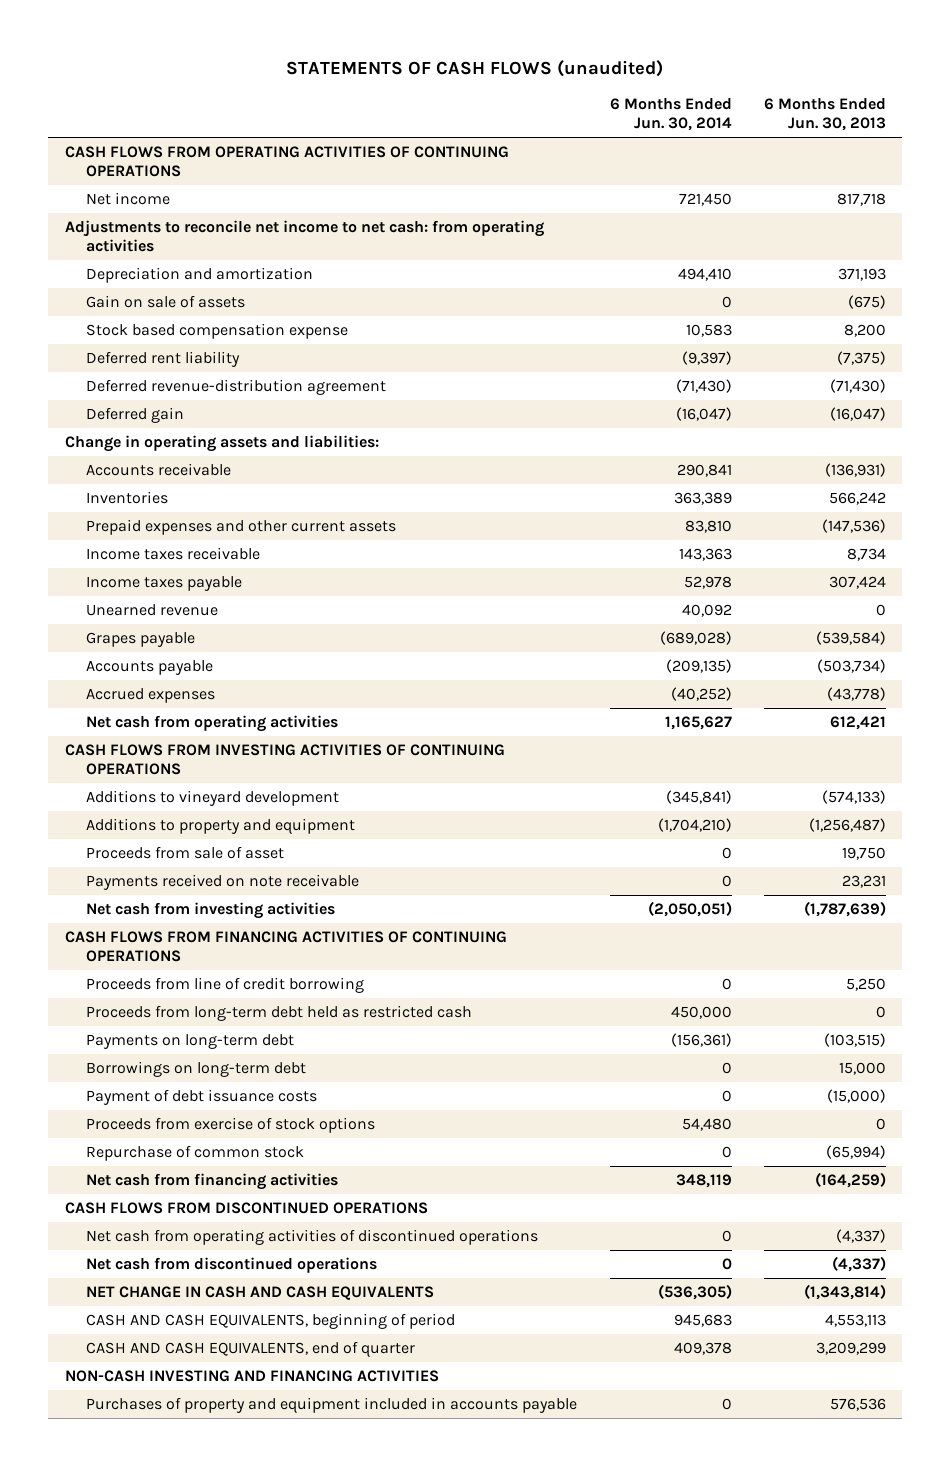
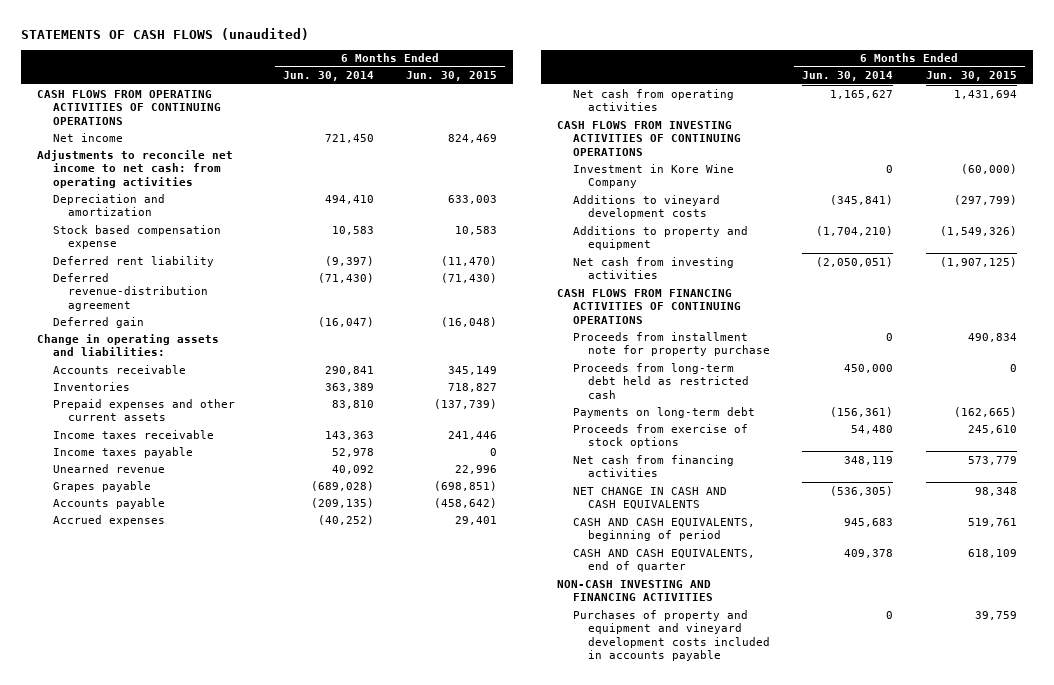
[764,97,887,132] 6 Months Ended Jun. 30, 2013 -> none
none -> [405,71,497,82] Jun. 30, 2015
[86,295,246,309] Gain on sale of assets -> none
none -> [572,163,734,189] Investment in Kore Wine Company
[86,790,340,807] Additions to vineyard development -> [572,194,720,220] Additions to vineyard development costs
[86,846,285,860] Proceeds from sale of asset -> none
[86,874,360,891] Payments received on note receivable -> none
[86,977,365,994] Proceeds from line of credit borrowing -> none
none -> [572,331,771,357] Proceeds from installment note for property purchase
[86,1061,307,1078] Borrowings on long-term debt -> none
[86,1089,318,1106] Payment of debt issuance costs -> none
[86,1145,305,1162] Repurchase of common stock -> none
[64,1202,428,1215] CASH FLOWS FROM DISCONTINUED OPERATIONS -> none
[86,1229,539,1246] Net cash from operating activities of discontinued operations -> none
[86,1257,378,1274] Net cash from discontinued operations -> none
[86,1397,578,1414] Purchases of property and equipment included in accounts payable -> [572,609,771,662] Purchases of property and equipment and vineyard development costs included in accounts payable

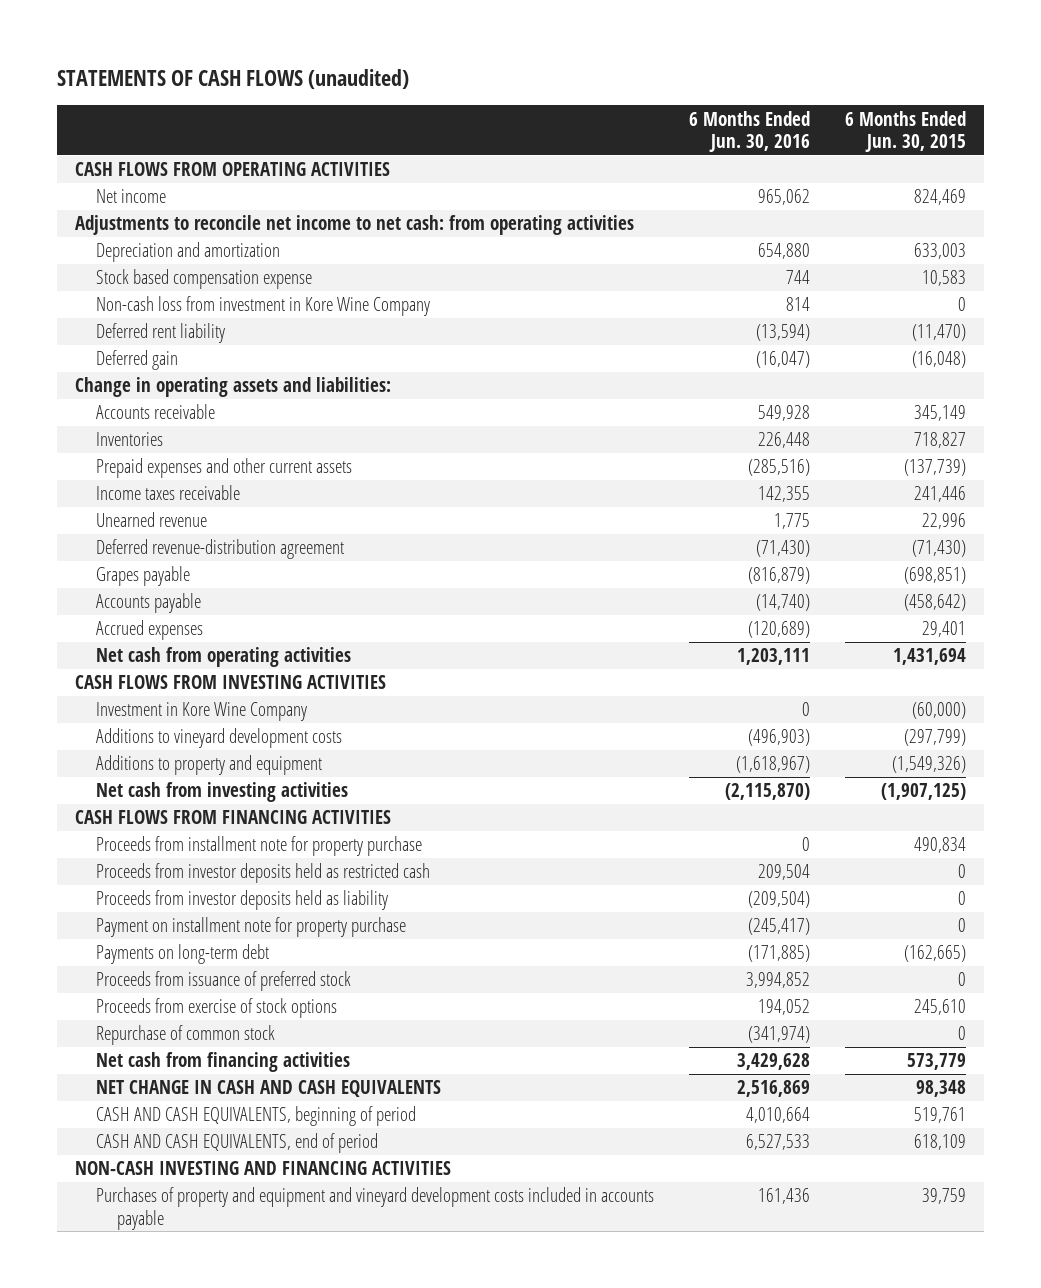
[282,71,374,82] Jun. 30, 2014 -> none
none -> [689,110,811,153] 6 Months Ended Jun. 30, 2016
[37,89,221,125] CASH FLOWS FROM OPERATING ACTIVITIES OF CONTINUING OPERATIONS -> [74,162,390,177] CASH FLOWS FROM OPERATING ACTIVITIES
none -> [95,296,430,317] Non-cash loss from investment in Kore Wine Company
[52,446,193,458] Income taxes payable -> none
[52,272,209,311] Deferred revenue-distribution agreement -> [95,539,344,560] Deferred revenue-distribution agreement
[557,120,741,156] CASH FLOWS FROM INVESTING ACTIVITIES OF CONTINUING OPERATIONS -> [74,675,386,690] CASH FLOWS FROM INVESTING ACTIVITIES
[557,288,741,324] CASH FLOWS FROM FINANCING ACTIVITIES OF CONTINUING OPERATIONS -> [74,810,391,825] CASH FLOWS FROM FINANCING ACTIVITIES
[572,362,750,399] Proceeds from long-term debt held as restricted cash -> [95,863,430,884] Proceeds from investor deposits held as restricted cash
none -> [95,890,388,911] Proceeds from investor deposits held as liability
none -> [95,917,406,938] Payment on installment note for property purchase
none -> [95,971,351,992] Proceeds from issuance of preferred stock
none -> [95,1025,275,1046] Repurchase of common stock
[572,548,755,573] CASH AND CASH EQUIVALENTS, end of quarter -> [95,1133,378,1154] CASH AND CASH EQUIVALENTS, end of period

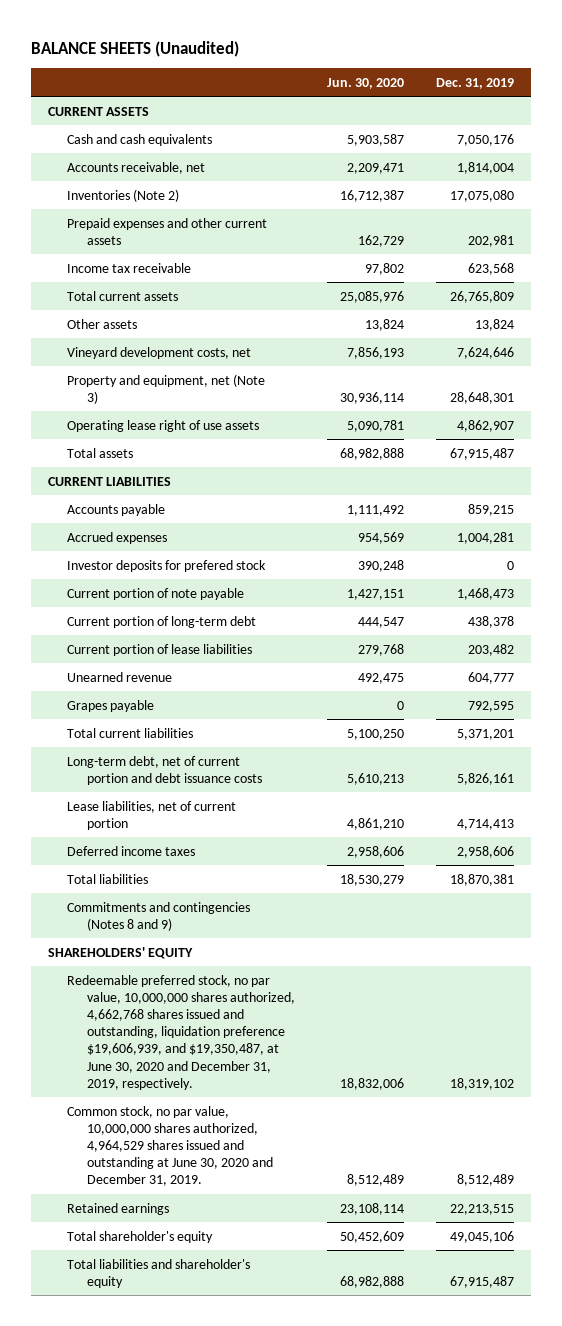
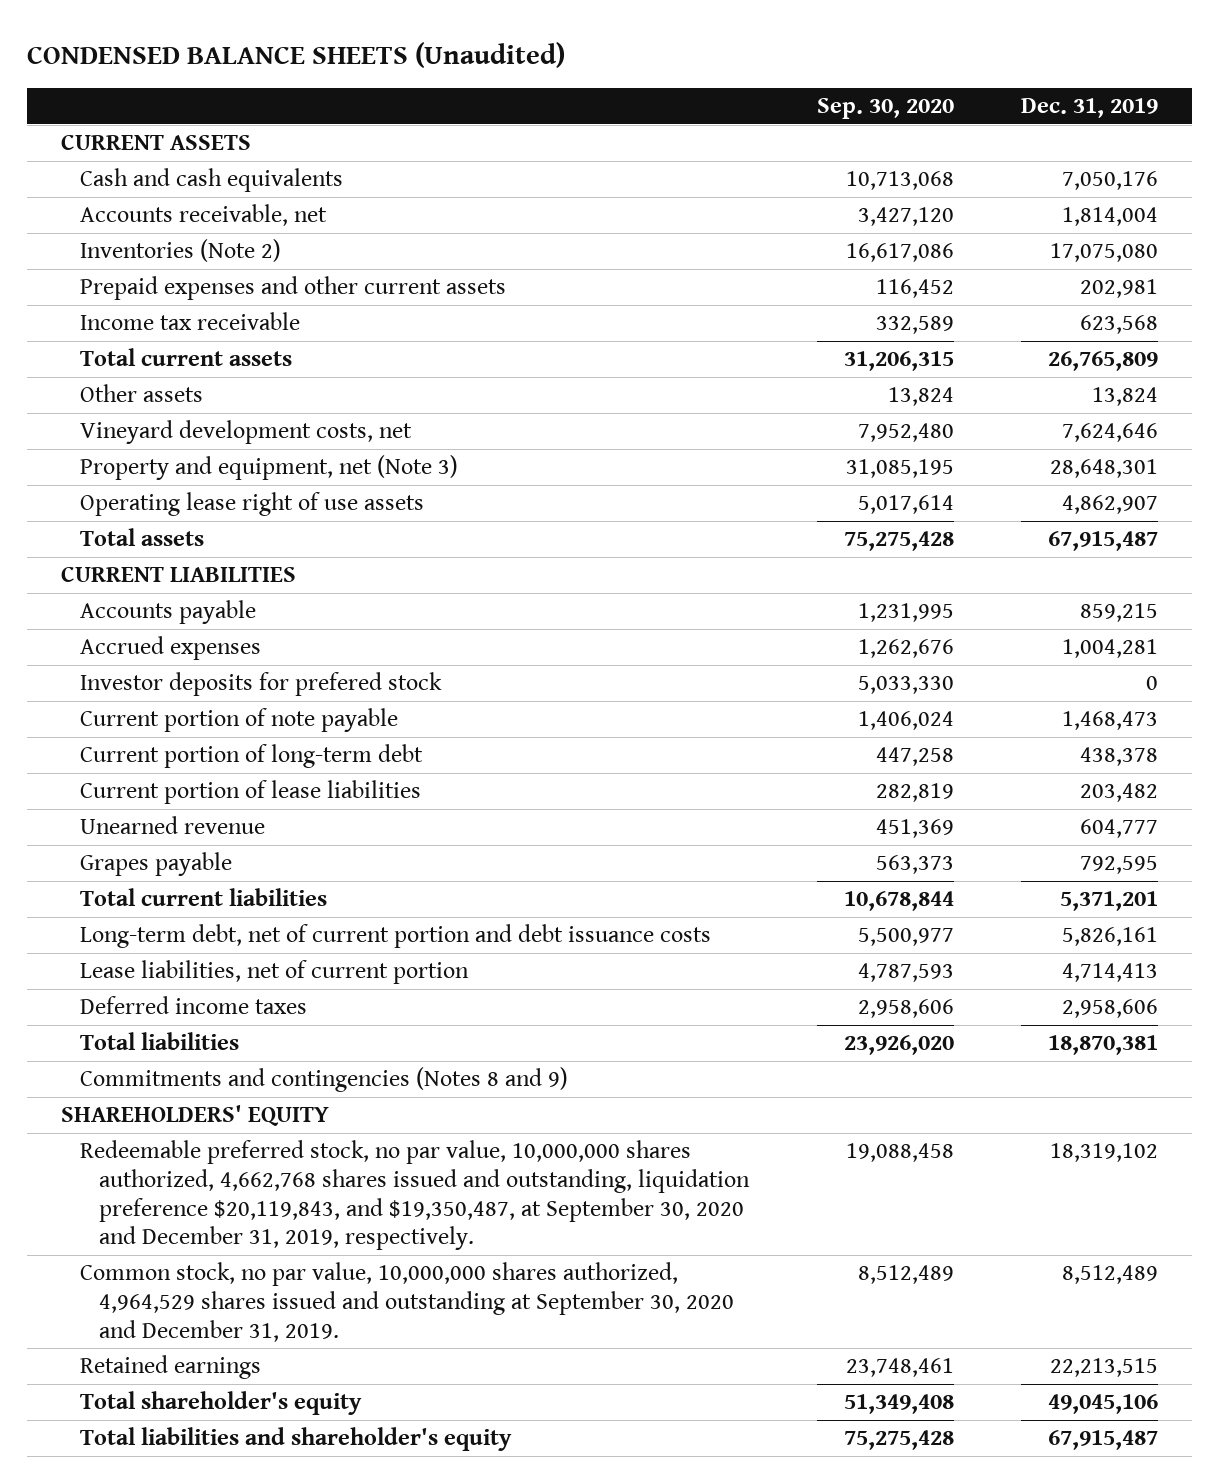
[31,40,240,57] BALANCE SHEETS (Unaudited) -> [26,41,565,68] CONDENSED BALANCE SHEETS (Unaudited)
[327,77,405,89] Jun. 30, 2020 -> none
none -> [816,98,954,120] Sep. 30, 2020
[67,974,296,1090] Redeemable preferred stock, no par value, 10,000,000 shares authorized, 4,662,768 shares issued and outstanding, liquidation preference $19,606,939, and $19,350,487, at June 30, 2020 and December 31, 2019, respectively. -> [79,1140,751,1251] Redeemable preferred stock, no par value, 10,000,000 shares authorized, 4,662,768 shares issued and outstanding, liquidation preference $20,119,843, and $19,350,487, at September 30, 2020 and December 31, 2019, respectively.
[67,1105,274,1187] Common stock, no par value, 10,000,000 shares authorized, 4,964,529 shares issued and outstanding at June 30, 2020 and December 31, 2019. -> [79,1262,735,1342] Common stock, no par value, 10,000,000 shares authorized, 4,964,529 shares issued and outstanding at September 30, 2020 and December 31, 2019.

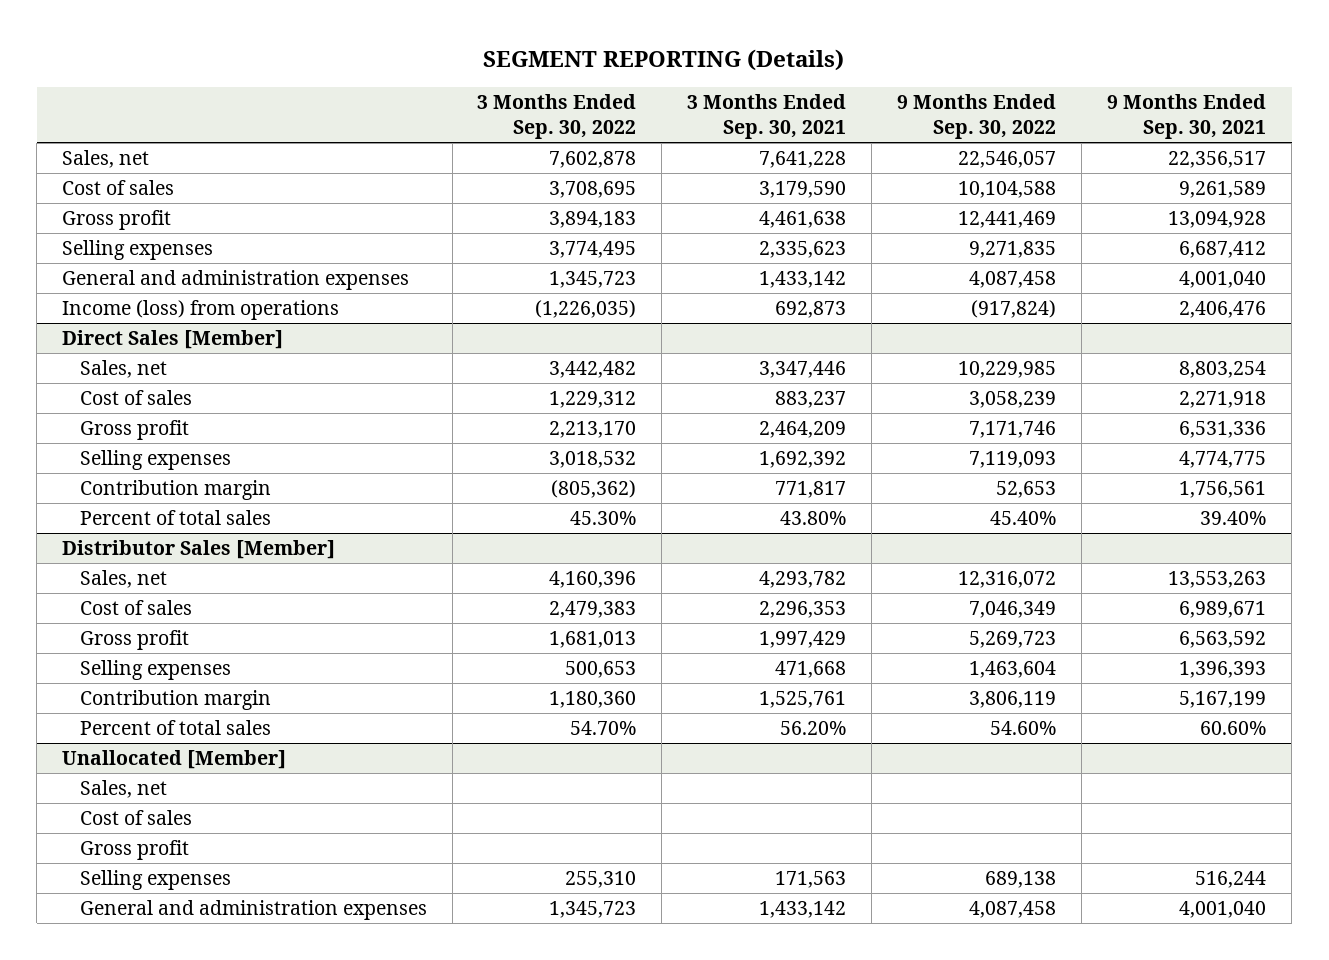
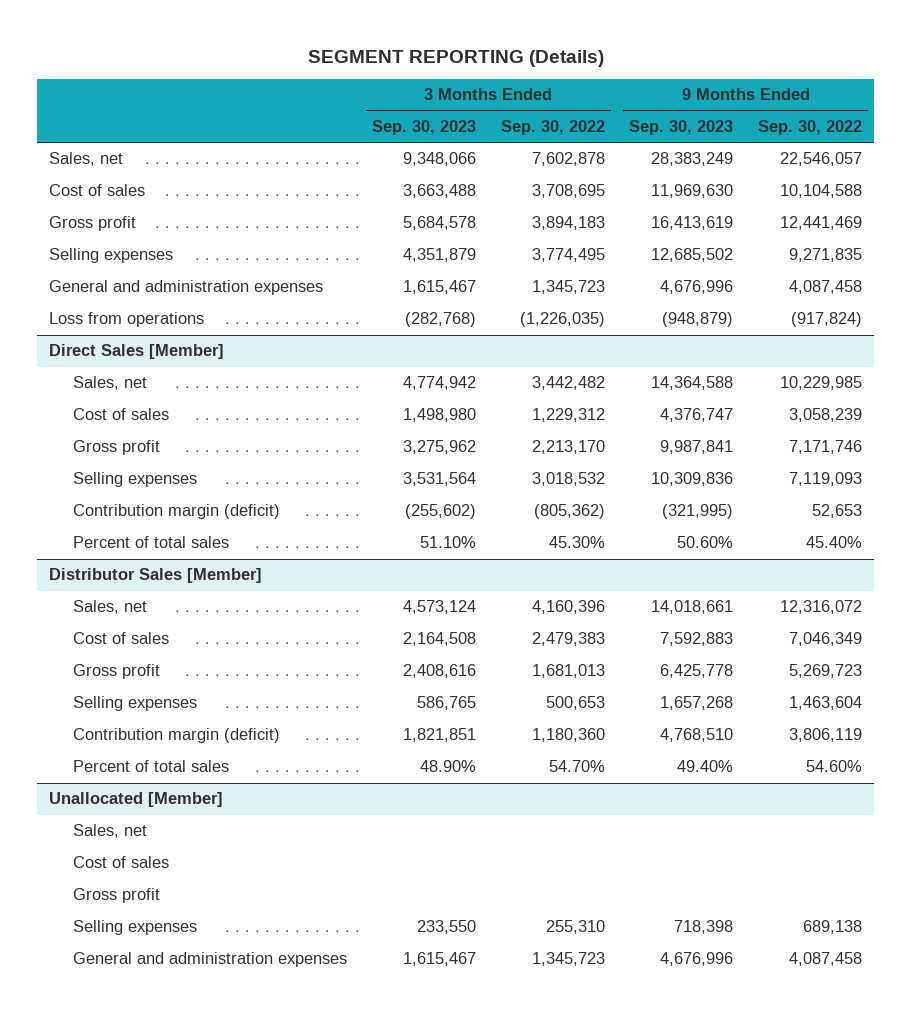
[687,93,847,140] 3 Months Ended Sep. 30, 2021 -> none
[1107,93,1267,140] 9 Months Ended Sep. 30, 2021 -> none
none -> [372,120,477,136] Sep. 30, 2023
none -> [629,120,734,136] Sep. 30, 2023
[62,300,340,321] Income (loss) from operations -> [49,312,205,328] Loss from operations
[79,480,271,501] Contribution margin -> [73,504,281,520] Contribution margin (deficit)
[79,690,271,711] Contribution margin -> [73,728,281,744] Contribution margin (deficit)

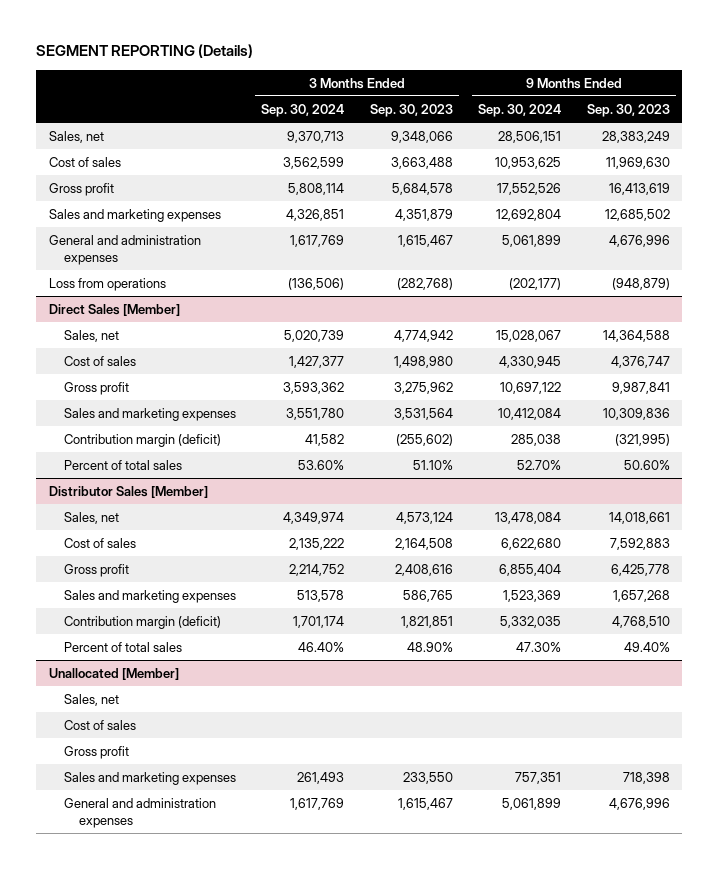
[500,120,605,136] Sep. 30, 2022 -> none
[757,120,862,136] Sep. 30, 2022 -> none
none -> [261,103,345,117] Sep. 30, 2024
none -> [478,103,562,117] Sep. 30, 2024
[49,248,174,264] Selling expenses -> [48,208,221,222] Sales and marketing expenses
[73,472,198,488] Selling expenses -> [63,407,236,421] Sales and marketing expenses
[73,696,198,712] Selling expenses -> [63,589,236,603] Sales and marketing expenses
[73,920,198,936] Selling expenses -> [63,771,236,785] Sales and marketing expenses

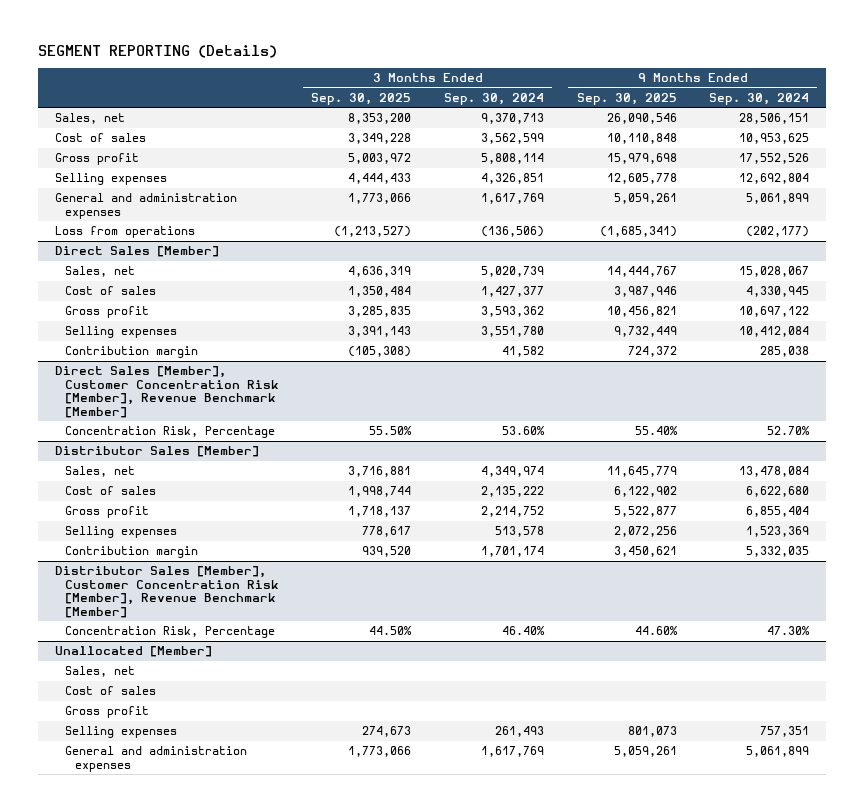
[369,103,453,117] Sep. 30, 2023 -> none
[586,103,670,117] Sep. 30, 2023 -> none
none -> [311,92,412,105] Sep. 30, 2025
none -> [576,92,677,105] Sep. 30, 2025
[48,208,221,222] Sales and marketing expenses -> [54,173,167,186] Selling expenses
[63,407,236,421] Sales and marketing expenses -> [64,326,177,339] Selling expenses
[63,433,221,447] Contribution margin (deficit) -> [64,346,198,359] Contribution margin
none -> [54,366,279,419] Direct Sales [Member], Customer Concentration Risk [Member], Revenue Benchmark [Member]
[63,459,182,470] Percent of total sales -> [64,426,275,439] Concentration Risk, Percentage
[63,589,236,603] Sales and marketing expenses -> [64,526,177,539] Selling expenses
[63,615,221,629] Contribution margin (deficit) -> [64,546,198,559] Contribution margin
none -> [54,566,279,619] Distributor Sales [Member], Customer Concentration Risk [Member], Revenue Benchmark [Member]
[63,641,182,652] Percent of total sales -> [64,626,275,639] Concentration Risk, Percentage
[63,771,236,785] Sales and marketing expenses -> [64,726,177,739] Selling expenses

